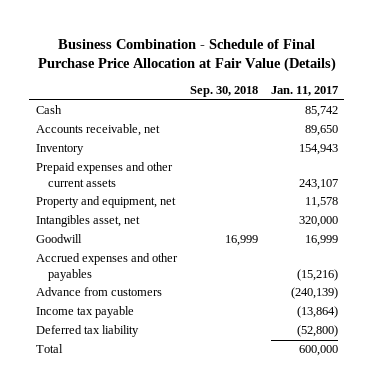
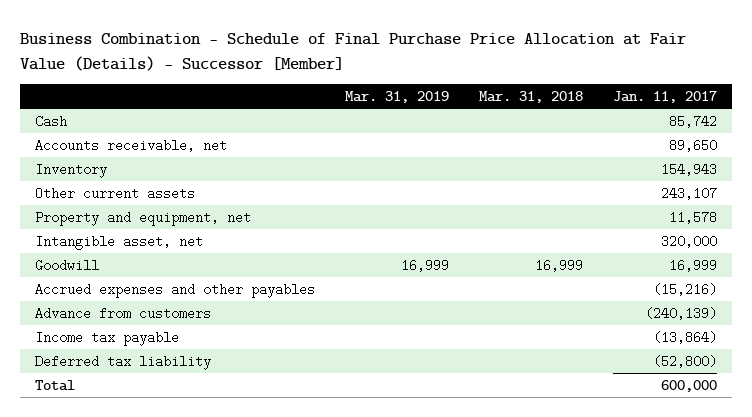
[37,38,336,73] Business Combination - Schedule of Final Purchase Price Allocation at Fair Value (Details) -> [19,33,686,71] Business Combination - Schedule of Final Purchase Price Allocation at Fair Value (Details) - Successor [Member]
[189,86,258,98] Sep. 30, 2018 -> none
none -> [344,91,449,104] Mar. 31, 2019
none -> [478,91,583,104] Mar. 31, 2018
[35,162,173,187] Prepaid expenses and other current assets -> [34,186,195,200] Other current assets
[35,215,140,228] Intangibles asset, net -> [34,234,203,250] Intangible asset, net

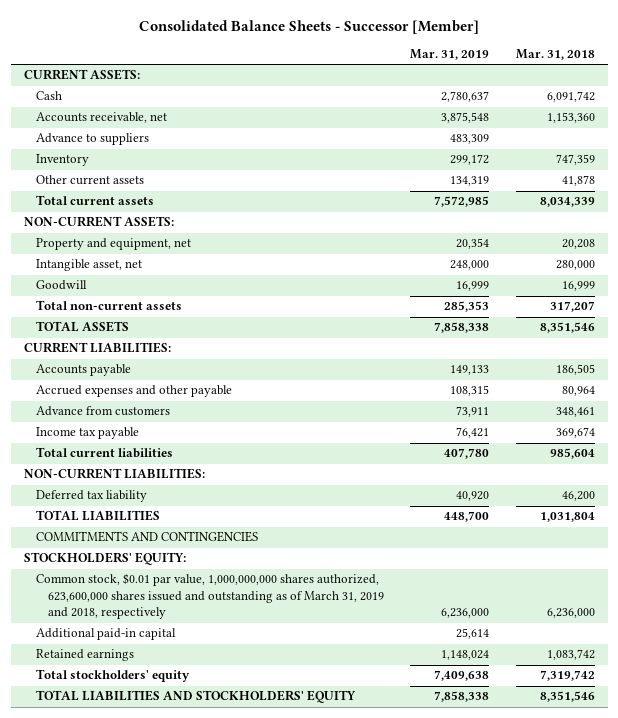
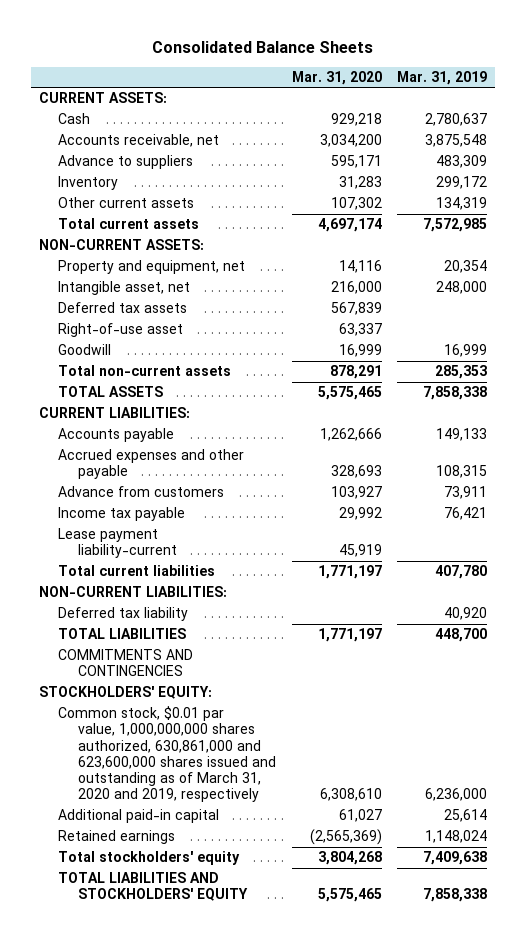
[139,19,480,34] Consolidated Balance Sheets - Successor [Member] -> [151,40,373,53] Consolidated Balance Sheets
[515,48,595,60] Mar. 31, 2018 -> none
none -> [291,70,382,85] Mar. 31, 2020
none -> [58,302,188,314] Deferred tax assets
none -> [58,323,184,338] Right-of-use asset
none -> [58,528,177,559] Lease payment liability-current
[36,573,385,620] Common stock, $0.01 par value, 1,000,000,000 shares authorized, 623,600,000 shares issued and outstanding as of March 31, 2019 and 2018, respectively -> [58,706,276,803] Common stock, $0.01 par value, 1,000,000,000 shares authorized, 630,861,000 and 623,600,000 shares issued and outstanding as of March 31, 2020 and 2019, respectively

